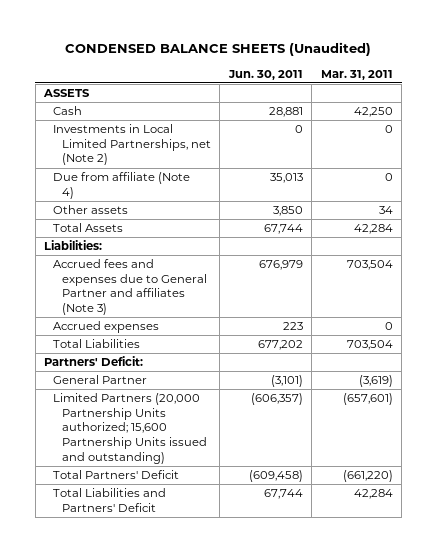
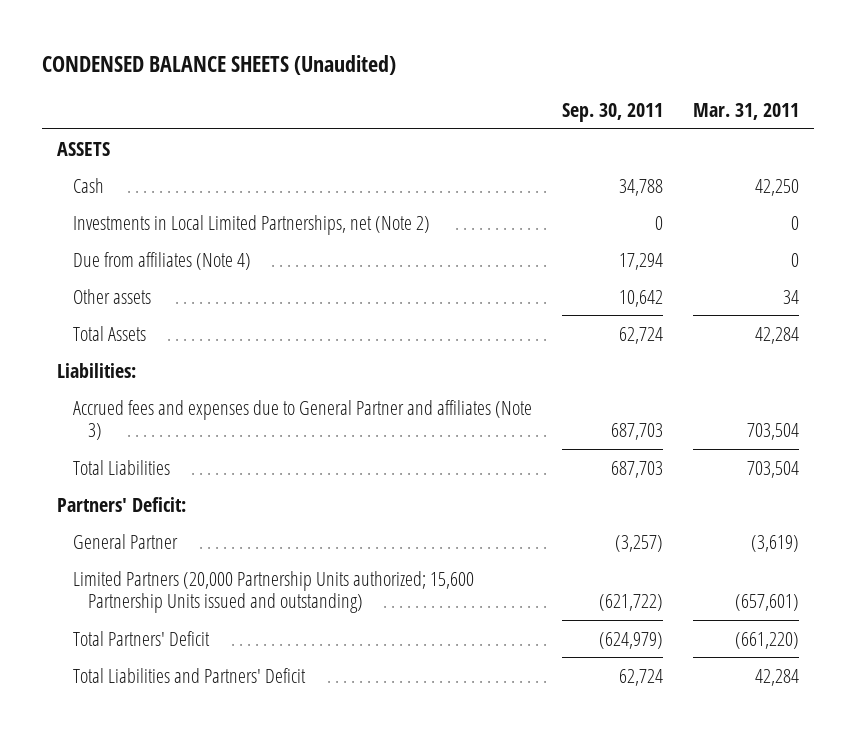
[227,69,303,80] Jun. 30, 2011 -> none
none -> [561,103,663,123] Sep. 30, 2011
[52,172,190,199] Due from affiliate (Note 4) -> [72,251,251,270] Due from affiliates (Note 4)
[52,321,159,334] Accrued expenses -> none

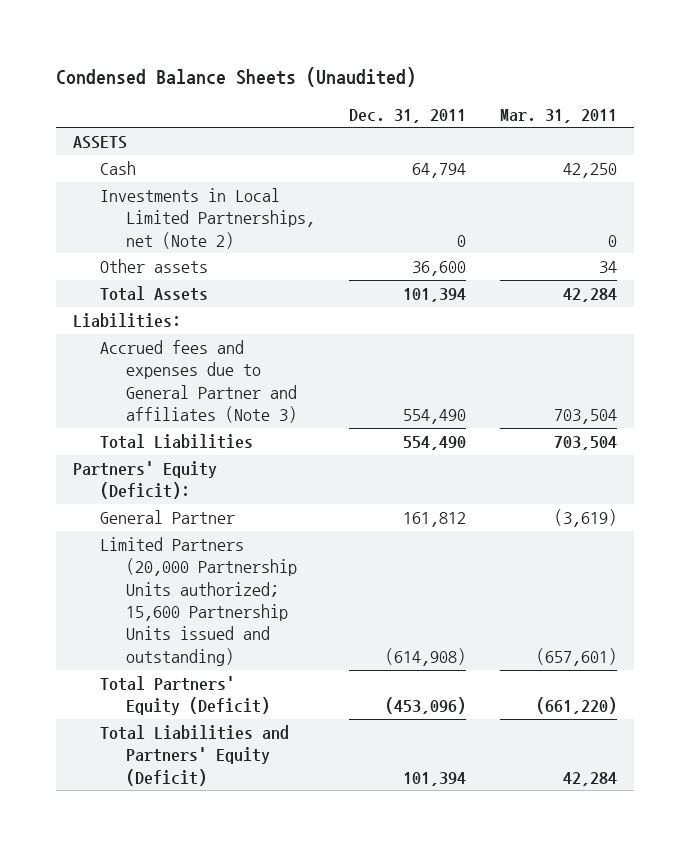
[42,55,397,76] CONDENSED BALANCE SHEETS (Unaudited) -> [56,67,417,88] Condensed Balance Sheets (Unaudited)
[561,103,663,123] Sep. 30, 2011 -> none
none -> [349,108,467,123] Dec. 31, 2011
[72,251,251,270] Due from affiliates (Note 4) -> none
[57,496,187,512] Partners' Deficit: -> [73,460,218,500] Partners' Equity (Deficit):
[72,630,210,646] Total Partners' Deficit -> [99,675,271,716] Total Partners' Equity (Deficit)
[72,667,306,683] Total Liabilities and Partners' Deficit -> [99,724,289,786] Total Liabilities and Partners' Equity (Deficit)

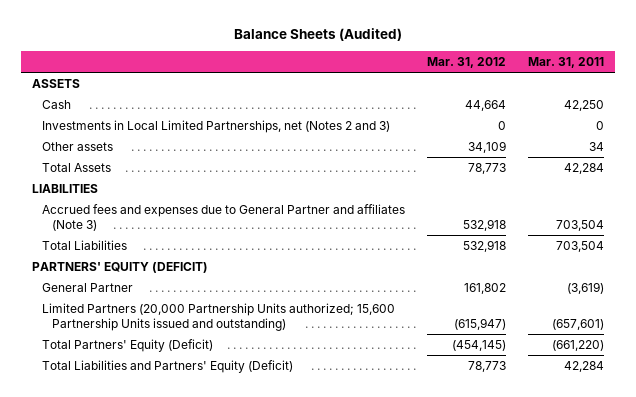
[56,67,417,88] Condensed Balance Sheets (Unaudited) -> [234,28,403,42] Balance Sheets (Audited)
[349,108,467,123] Dec. 31, 2011 -> none
none -> [427,57,507,69] Mar. 31, 2012
[99,187,316,249] Investments in Local Limited Partnerships, net (Note 2) -> [42,119,391,133] Investments in Local Limited Partnerships, net (Notes 2 and 3)
[73,312,182,328] Liabilities: -> [31,183,98,193] LIABILITIES
[73,460,218,500] Partners' Equity (Deficit): -> [31,261,208,273] PARTNERS' EQUITY (DEFICIT)

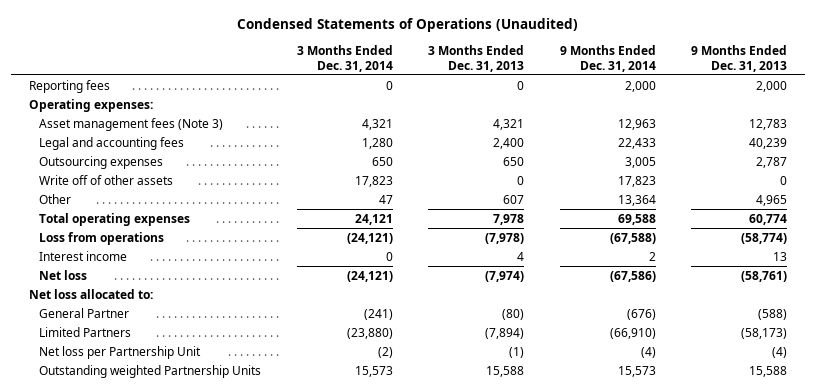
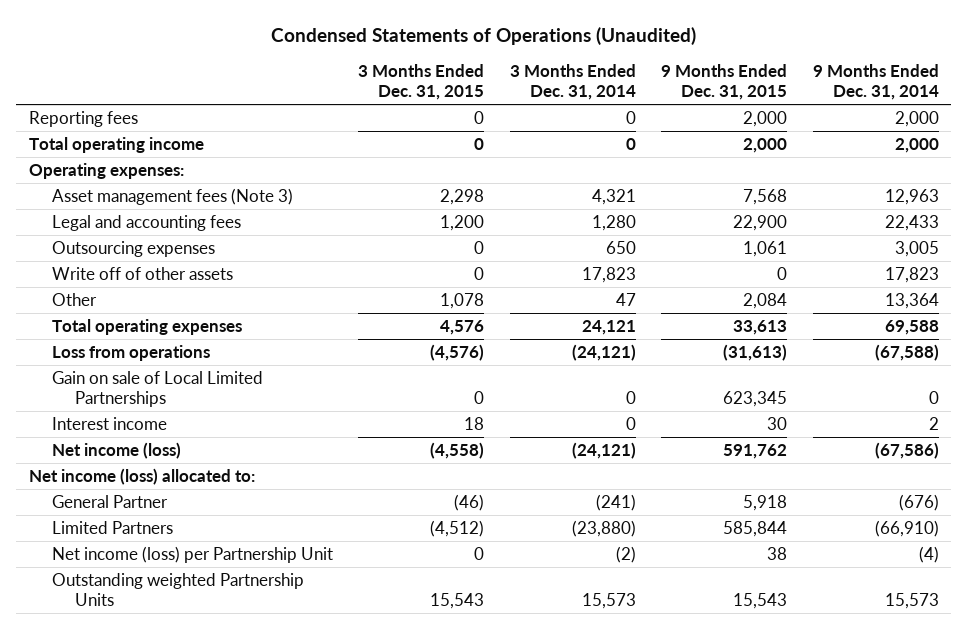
[428,44,525,72] 3 Months Ended Dec. 31, 2013 -> none
[691,44,788,72] 9 Months Ended Dec. 31, 2013 -> none
none -> [358,64,485,101] 3 Months Ended Dec. 31, 2015
none -> [661,64,788,101] 9 Months Ended Dec. 31, 2015
none -> [28,137,204,154] Total operating income
none -> [51,371,263,407] Gain on sale of Local Limited Partnerships
[39,269,88,280] Net loss -> [51,442,181,460] Net income (loss)
[28,288,153,299] Net loss allocated to: -> [28,468,255,486] Net income (loss) allocated to:
[39,345,202,359] Net loss per Partnership Unit -> [51,546,333,564] Net income (loss) per Partnership Unit

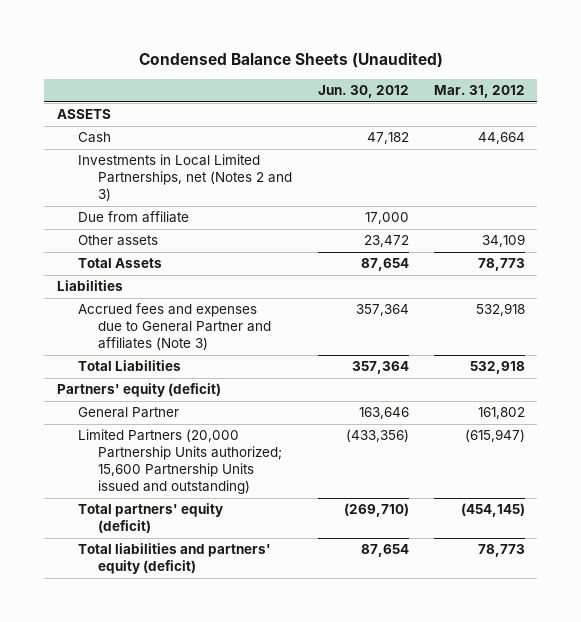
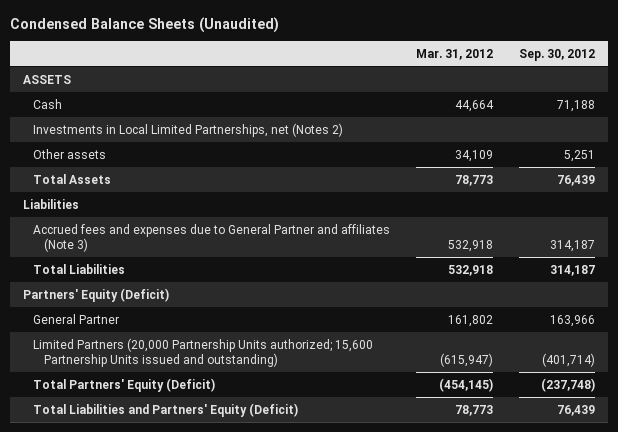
[317,85,409,99] Jun. 30, 2012 -> none
none -> [518,48,595,61] Sep. 30, 2012
[77,211,189,224] Due from affiliate -> none
[77,154,293,202] Investments in Local Limited Partnerships, net (Notes 2 and 3) -> [33,122,344,137] Investments in Local Limited Partnerships, net (Notes 2)
[56,383,221,398] Partners' equity (deficit) -> [22,287,169,302] Partners' Equity (Deficit)
[77,503,223,534] Total partners' equity (deficit) -> [33,377,216,392] Total Partners' Equity (Deficit)
[77,543,271,575] Total liabilities and partners' equity (deficit) -> [33,402,299,417] Total Liabilities and Partners' Equity (Deficit)

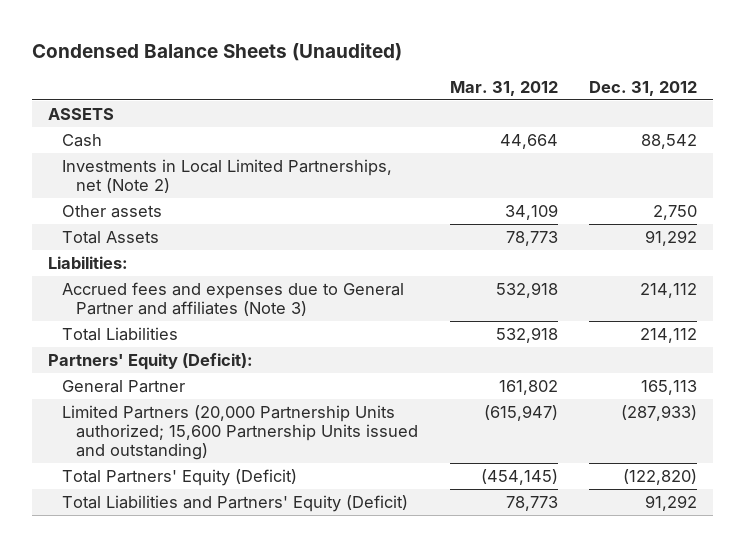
[518,48,595,61] Sep. 30, 2012 -> none
none -> [588,81,697,97] Dec. 31, 2012
[33,122,344,137] Investments in Local Limited Partnerships, net (Notes 2) -> [61,158,392,194] Investments in Local Limited Partnerships, net (Note 2)
[22,198,79,209] Liabilities -> [47,255,128,269] Liabilities:
[22,287,169,302] Partners' Equity (Deficit) -> [47,352,253,370] Partners' Equity (Deficit):

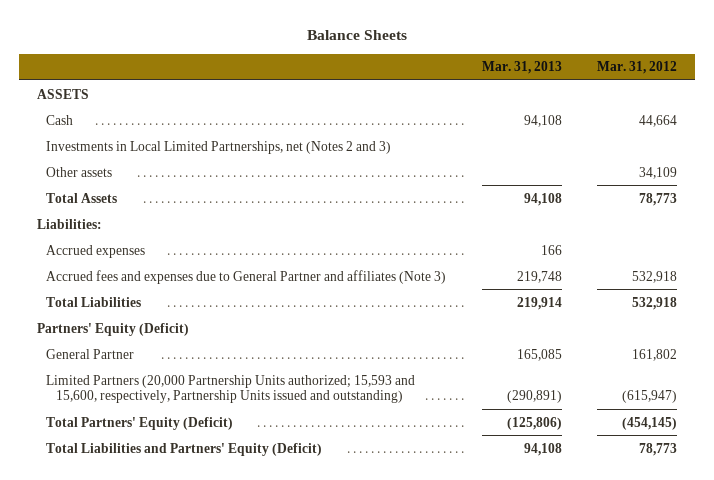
[31,42,402,61] Condensed Balance Sheets (Unaudited) -> [306,30,407,41] Balance Sheets
[588,81,697,97] Dec. 31, 2012 -> none
none -> [481,61,562,75] Mar. 31, 2013
[61,158,392,194] Investments in Local Limited Partnerships, net (Note 2) -> [46,140,392,154] Investments in Local Limited Partnerships, net (Notes 2 and 3)
none -> [46,244,146,258] Accrued expenses
[47,352,253,370] Partners' Equity (Deficit): -> [36,322,189,336] Partners' Equity (Deficit)
[61,404,419,461] Limited Partners (20,000 Partnership Units authorized; 15,600 Partnership Units issued and outstanding) -> [46,374,416,404] Limited Partners (20,000 Partnership Units authorized; 15,593 and 15,600, respectively, Partnership Units issued and outstanding)

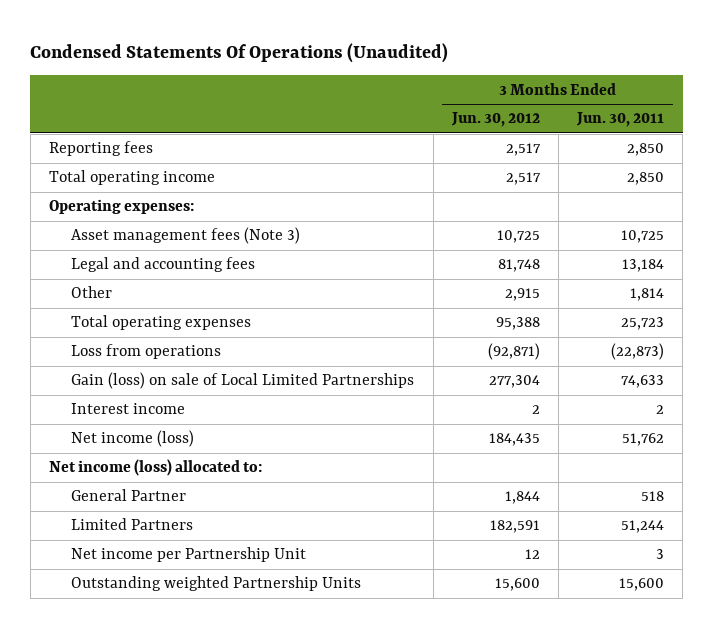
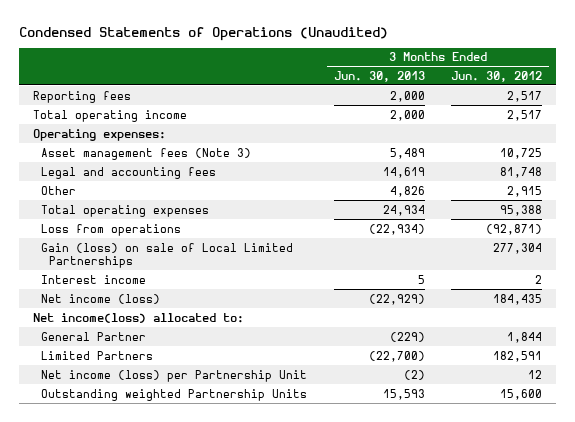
[30,42,449,63] Condensed Statements Of Operations (Unaudited) -> [19,26,389,41] Condensed Statements of Operations (Unaudited)
[576,112,665,128] Jun. 30, 2011 -> none
none -> [333,70,425,82] Jun. 30, 2013
[48,459,262,477] Net income (loss) allocated to: -> [32,312,244,323] Net income(loss) allocated to:
[71,547,307,563] Net income per Partnership Unit -> [40,369,307,382] Net income (loss) per Partnership Unit

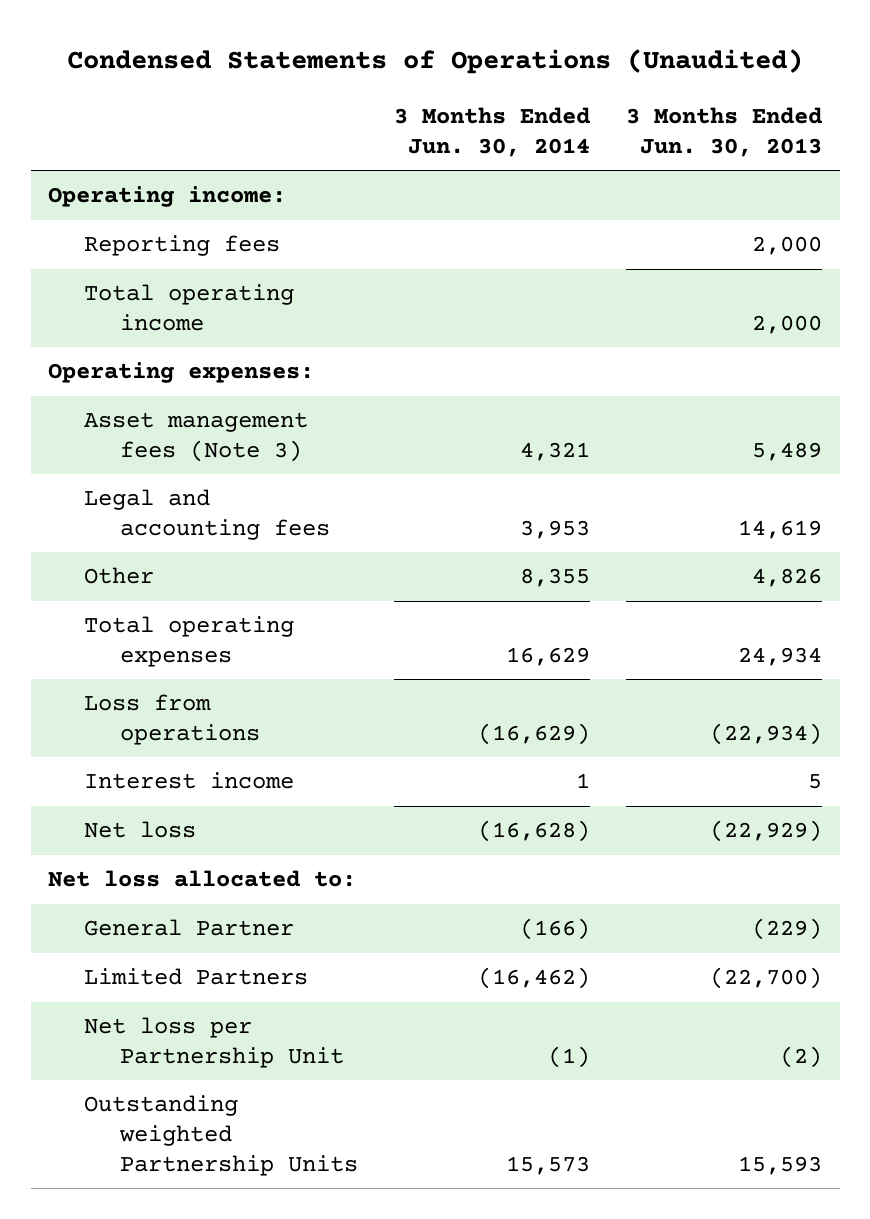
[451,70,543,82] Jun. 30, 2012 -> none
none -> [394,107,591,157] 3 Months Ended Jun. 30, 2014
none -> [48,186,287,208] Operating income:
[40,242,293,269] Gain (loss) on sale of Local Limited Partnerships -> none
[40,293,160,304] Net income (loss) -> [84,821,197,839] Net loss
[32,312,244,323] Net income(loss) allocated to: -> [48,870,357,888] Net loss allocated to:
[40,369,307,382] Net income (loss) per Partnership Unit -> [84,1017,345,1069] Net loss per Partnership Unit

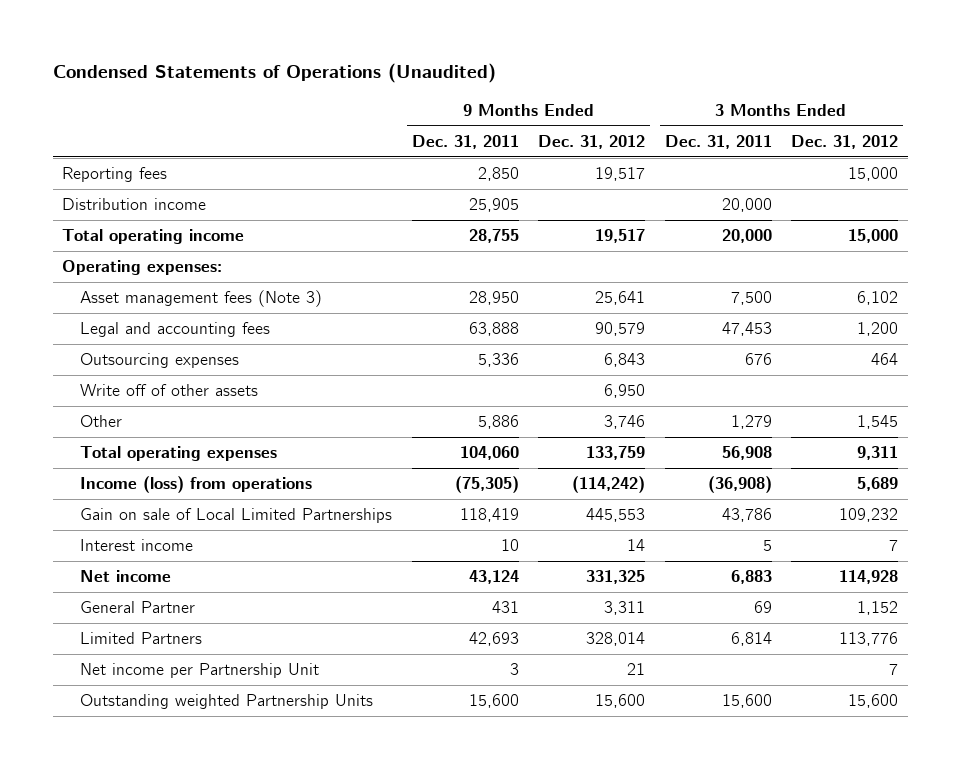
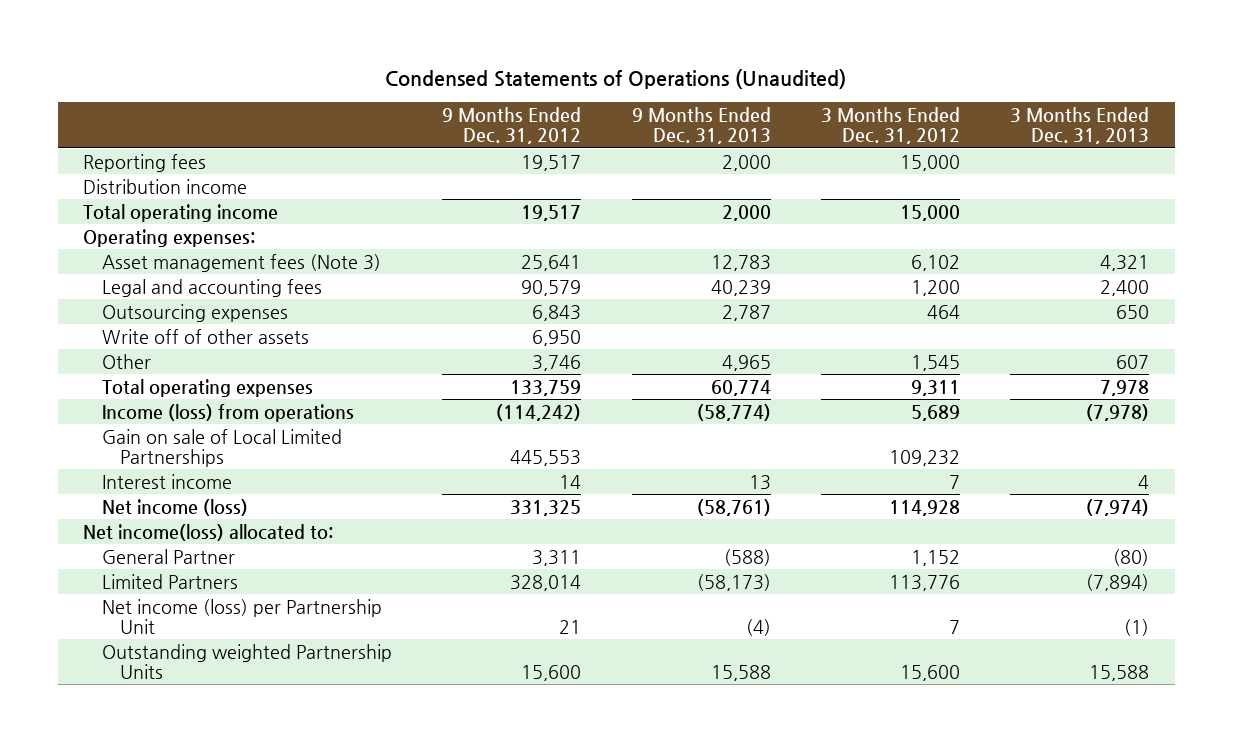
[411,134,519,149] Dec. 31, 2011 -> none
[664,134,772,149] Dec. 31, 2011 -> none
none -> [631,106,771,145] 9 Months Ended Dec. 31, 2013
none -> [1010,106,1150,145] 3 Months Ended Dec. 31, 2013
[80,570,172,583] Net income -> [101,498,248,516] Net income (loss)
none -> [83,523,334,541] Net income(loss) allocated to:
[80,663,320,679] Net income per Partnership Unit -> [101,598,382,635] Net income (loss) per Partnership Unit

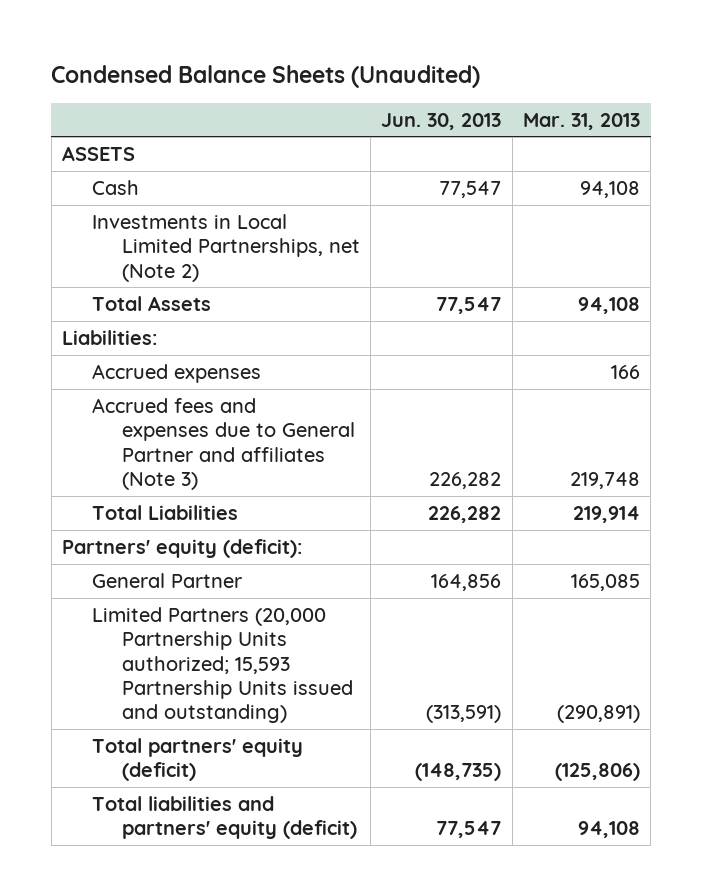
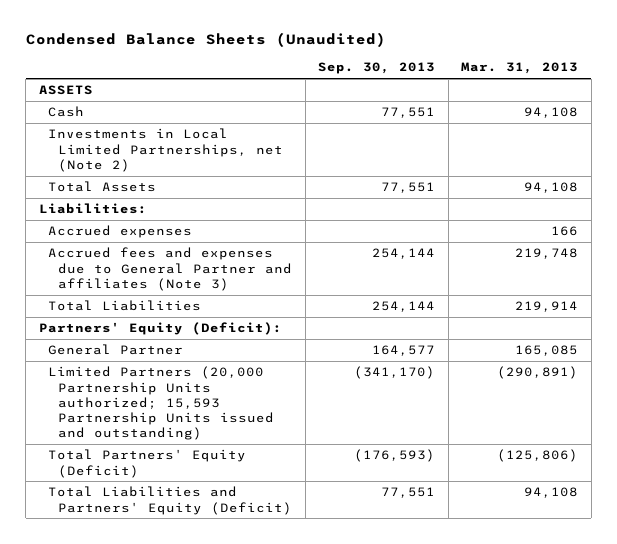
[381,112,502,130] Jun. 30, 2013 -> none
none -> [318,62,436,75] Sep. 30, 2013
[62,539,303,559] Partners' equity (deficit): -> [38,322,282,336] Partners' Equity (Deficit):
[91,738,303,782] Total partners' equity (deficit) -> [48,449,247,478] Total Partners' Equity (Deficit)
[91,796,357,840] Total liabilities and partners' equity (deficit) -> [48,486,293,515] Total Liabilities and Partners' Equity (Deficit)

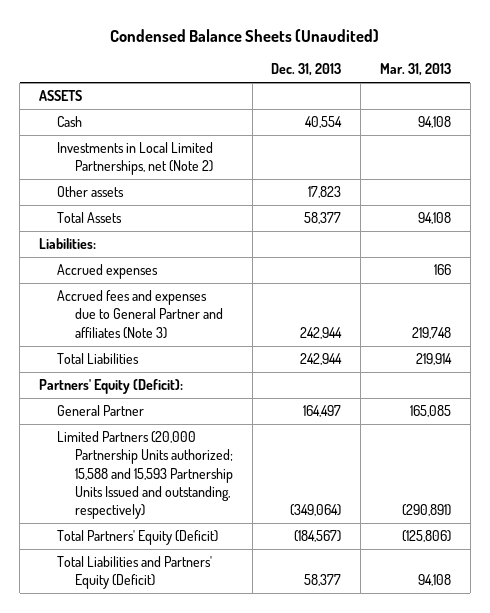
[318,62,436,75] Sep. 30, 2013 -> none
none -> [271,63,342,77] Dec. 31, 2013
none -> [56,186,124,198] Other assets
[48,366,275,441] Limited Partners (20,000 Partnership Units authorized; 15,593 Partnership Units issued and outstanding) -> [56,431,233,520] Limited Partners (20,000 Partnership Units authorized; 15,588 and 15,593 Partnership Units Issued and outstanding, respectively)

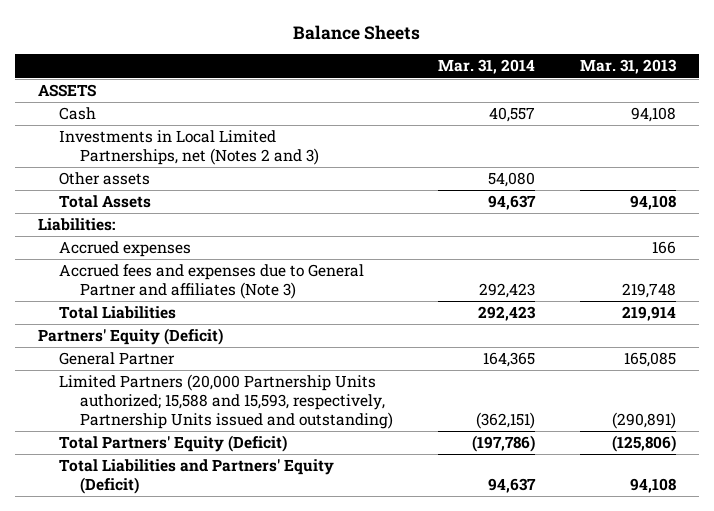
[110,28,380,42] Condensed Balance Sheets (Unaudited) -> [293,25,421,41] Balance Sheets
[271,63,342,77] Dec. 31, 2013 -> none
none -> [437,59,535,75] Mar. 31, 2014
[56,142,213,176] Investments in Local Limited Partnerships, net (Note 2) -> [58,130,319,166] Investments in Local Limited Partnerships, net (Notes 2 and 3)
[39,379,184,395] Partners' Equity (Deficit): -> [38,328,224,346] Partners' Equity (Deficit)
[56,431,233,520] Limited Partners (20,000 Partnership Units authorized; 15,588 and 15,593 Partnership Units Issued and outstanding, respectively) -> [58,374,393,430] Limited Partners (20,000 Partnership Units authorized; 15,588 and 15,593, respectively, Partnership Units issued and outstanding)

